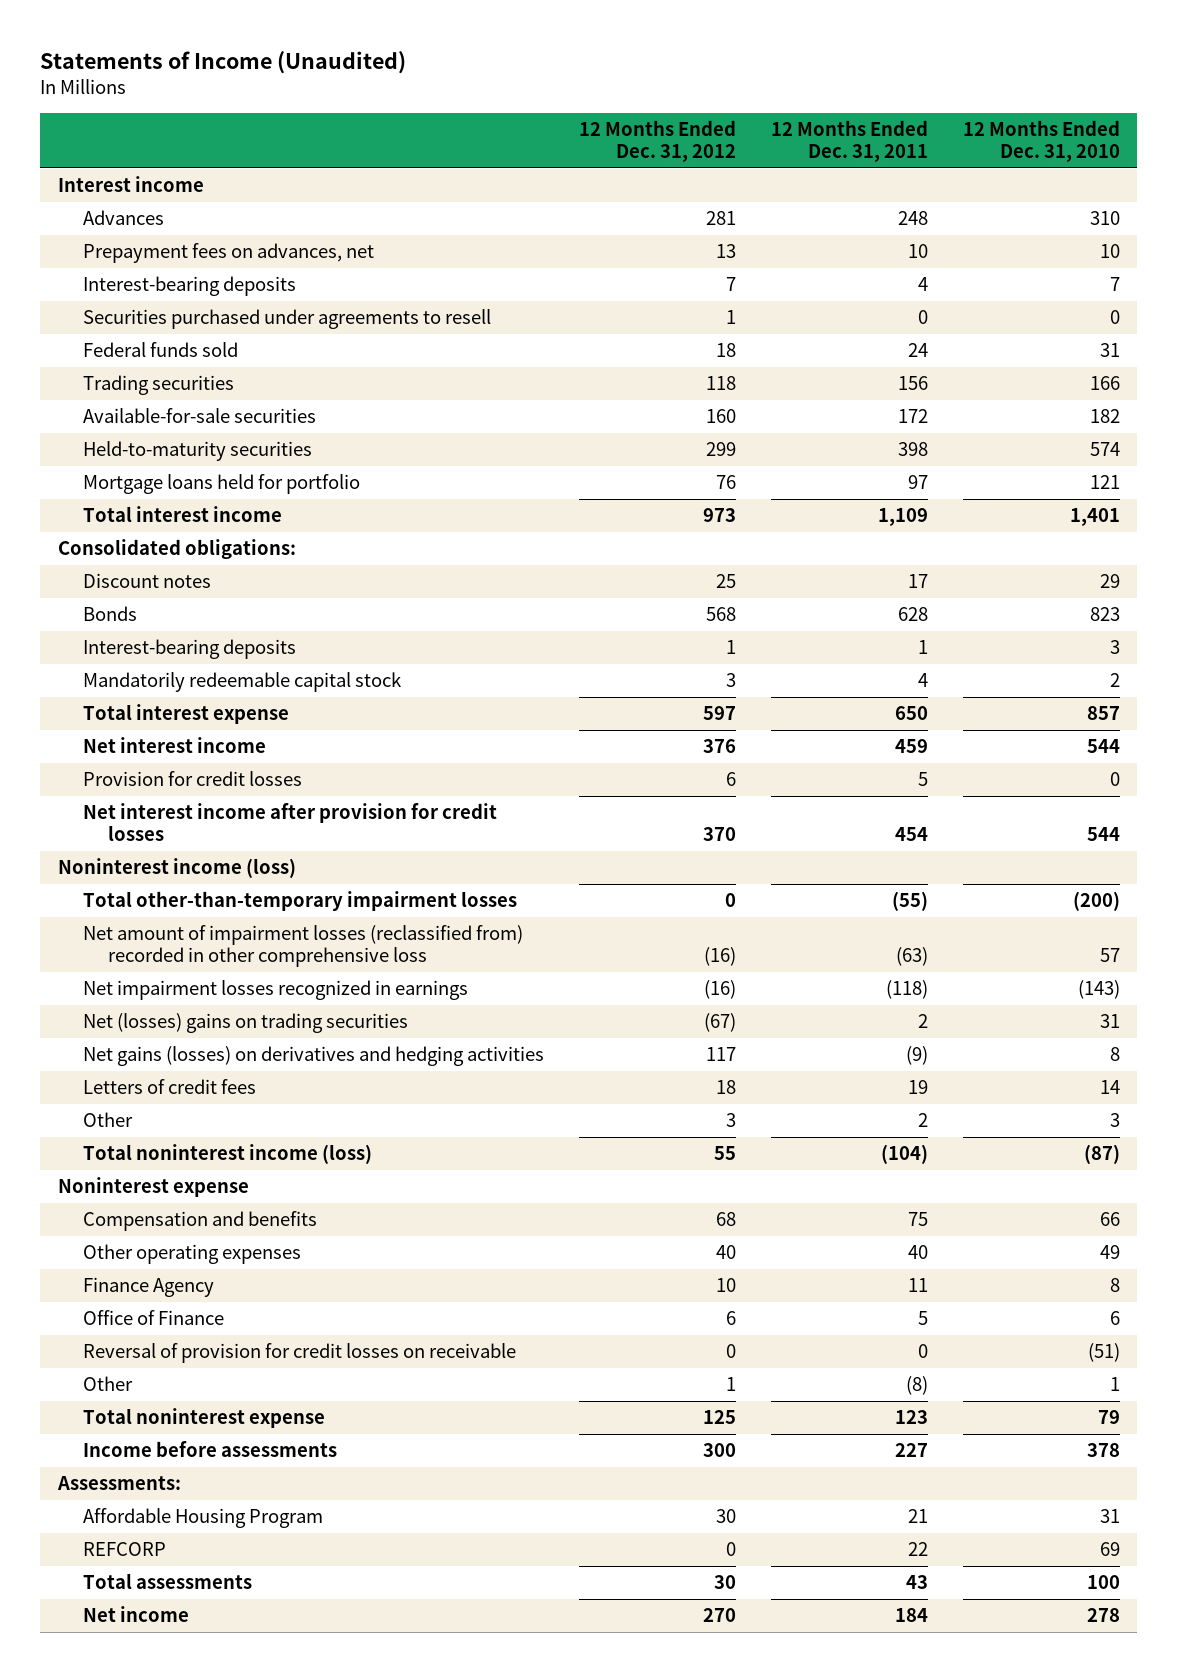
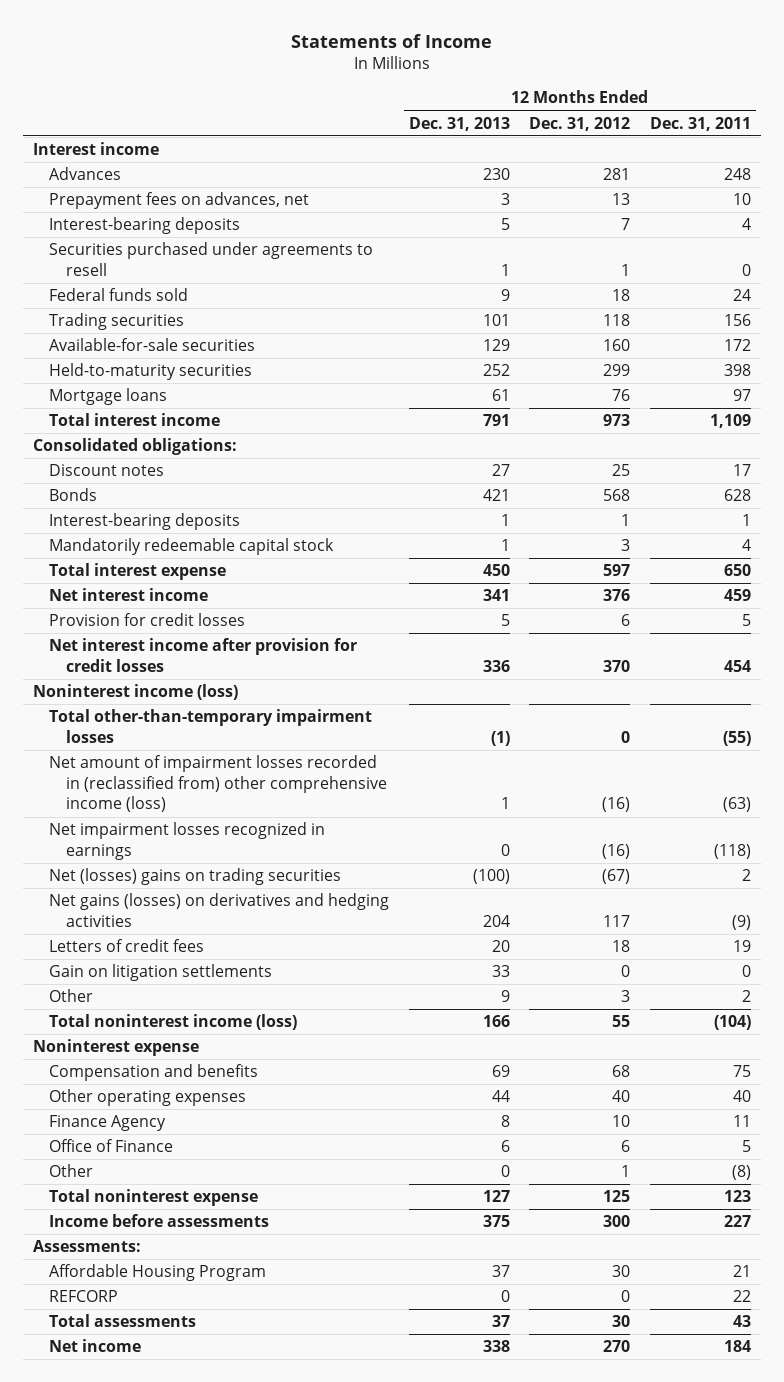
[40,51,407,75] Statements of Income (Unaudited) -> [290,33,492,48] Statements of Income
[962,120,1120,163] 12 Months Ended Dec. 31, 2010 -> none
none -> [408,116,510,131] Dec. 31, 2013
[83,474,361,495] Mortgage loans held for portfolio -> [49,388,168,406] Mortgage loans
[83,925,524,968] Net amount of impairment losses (reclassified from) recorded in other comprehensive loss -> [49,755,387,813] Net amount of impairment losses recorded in (reclassified from) other comprehensive income (loss)
none -> [49,964,273,982] Gain on litigation settlements
[83,1343,517,1364] Reversal of provision for credit losses on receivable -> none

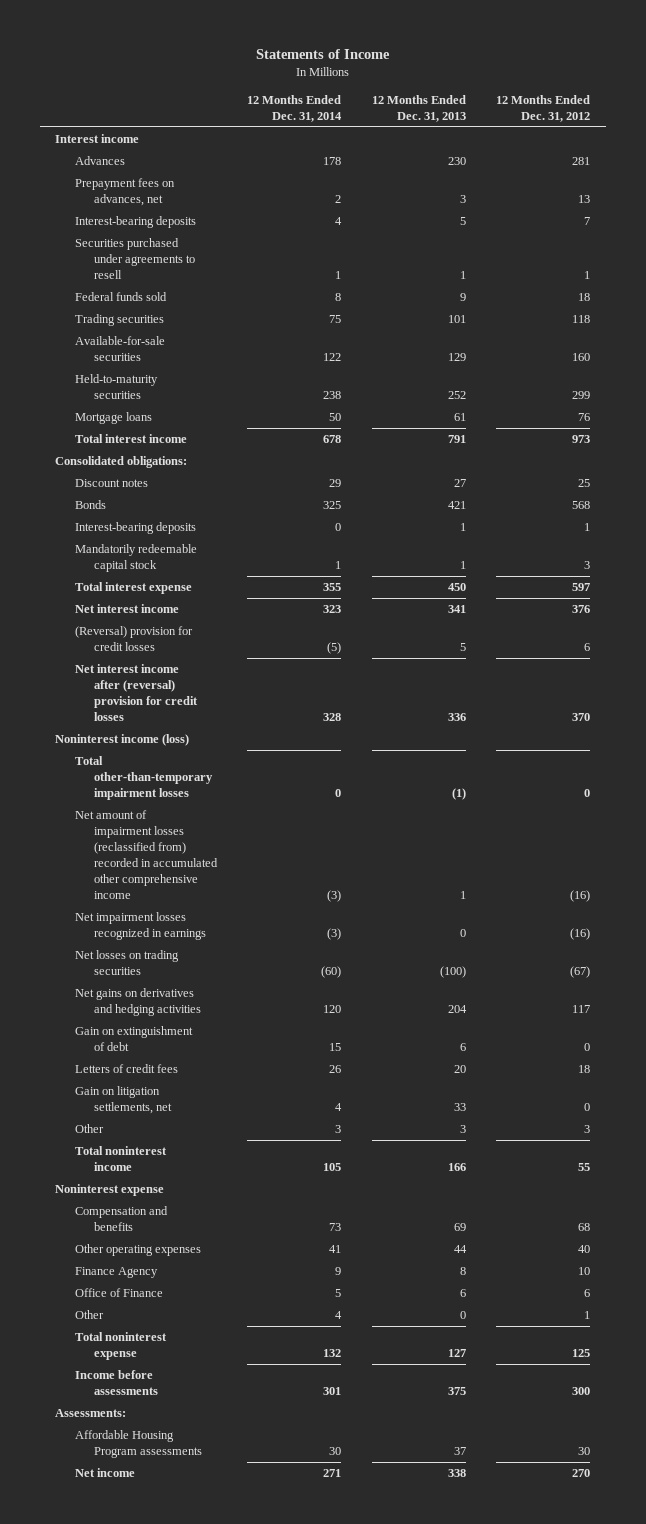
[650,116,752,131] Dec. 31, 2011 -> none
none -> [247,94,343,122] 12 Months Ended Dec. 31, 2014
[49,613,246,627] Provision for credit losses -> [74,626,193,652] (Reversal) provision for credit losses
[49,638,358,672] Net interest income after provision for credit losses -> [74,664,198,722] Net interest income after (reversal) provision for credit losses
[49,755,387,813] Net amount of impairment losses recorded in (reclassified from) other comprehensive income (loss) -> [74,810,218,900] Net amount of impairment losses (reclassified from) recorded in accumulated other comprehensive income
[49,868,342,886] Net (losses) gains on trading securities -> [74,950,179,976] Net losses on trading securities
[49,893,390,927] Net gains (losses) on derivatives and hedging activities -> [74,988,201,1017] Net gains on derivatives and hedging activities
none -> [74,1026,193,1052] Gain on extinguishment of debt
[49,964,273,982] Gain on litigation settlements -> [74,1086,172,1115] Gain on litigation settlements, net
[500,990,510,1003] 9 -> [459,1125,466,1134] 3
[49,1014,298,1031] Total noninterest income (loss) -> [74,1146,167,1172] Total noninterest income
[49,1290,119,1303] REFCORP -> none
[49,1314,197,1328] Total assessments -> none
[49,1264,267,1282] Affordable Housing Program -> [74,1430,202,1459] Affordable Housing Program assessments

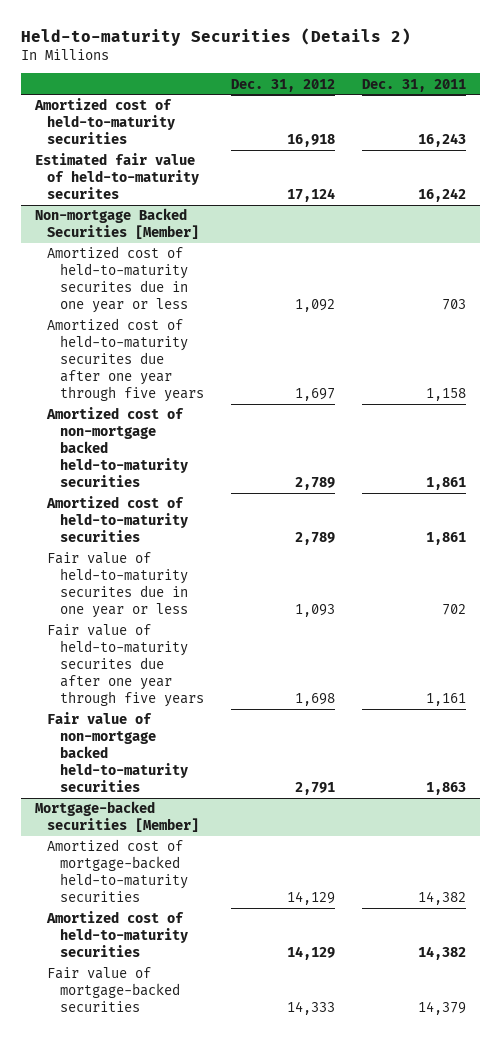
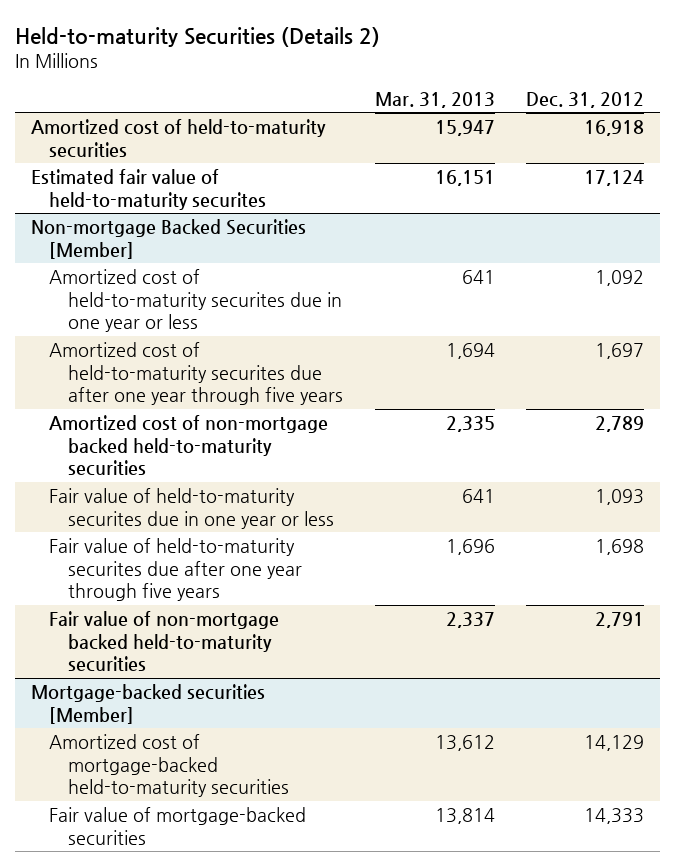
[362,78,467,92] Dec. 31, 2011 -> none
none -> [374,91,495,108] Mar. 31, 2013
[46,496,189,543] Amortized cost of held-to-maturity securities -> none
[46,911,189,958] Amortized cost of held-to-maturity securities -> none

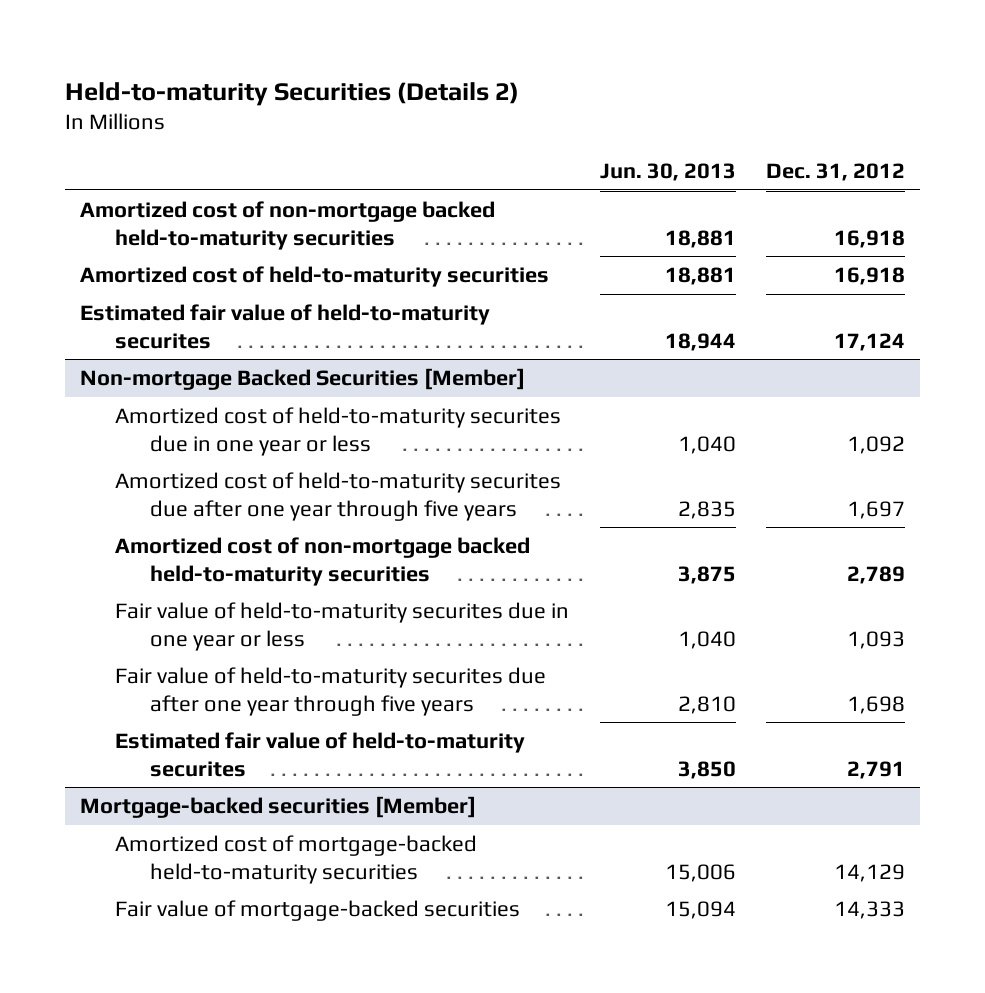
[374,91,495,108] Mar. 31, 2013 -> none
none -> [599,162,736,181] Jun. 30, 2013
none -> [80,201,496,250] Amortized cost of non-mortgage backed held-to-maturity securities
[49,611,280,673] Fair value of non-mortgage backed held-to-maturity securities -> [115,732,526,777] Estimated fair value of held-to-maturity securites

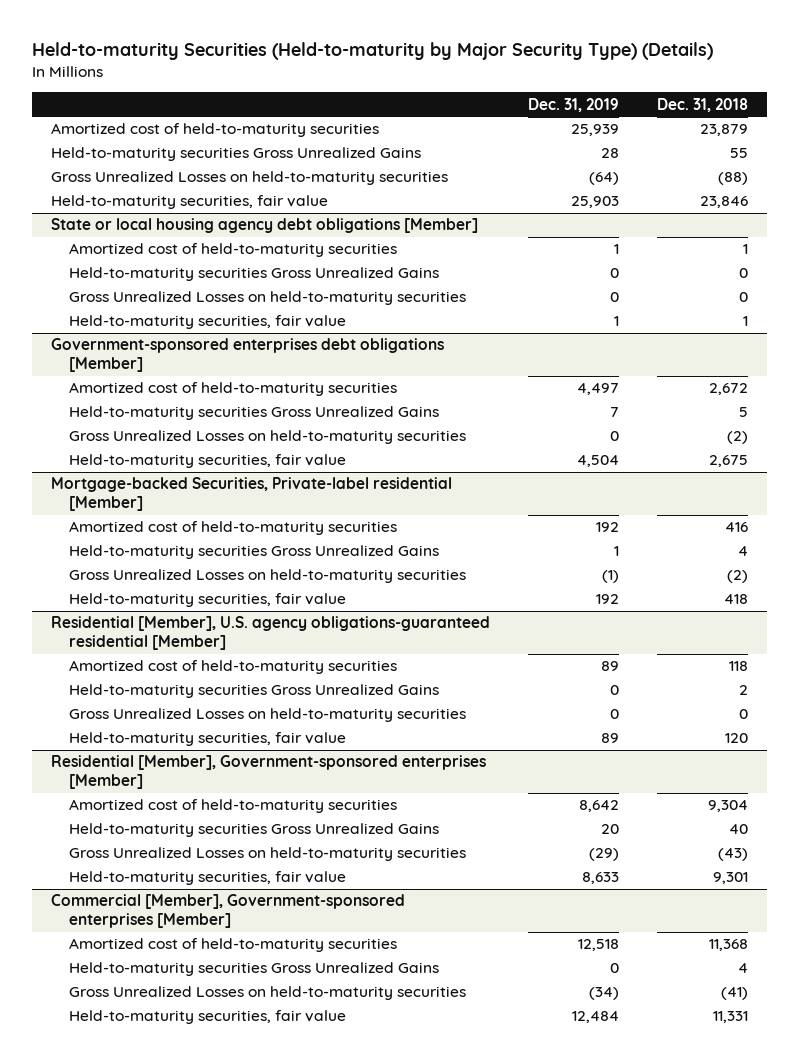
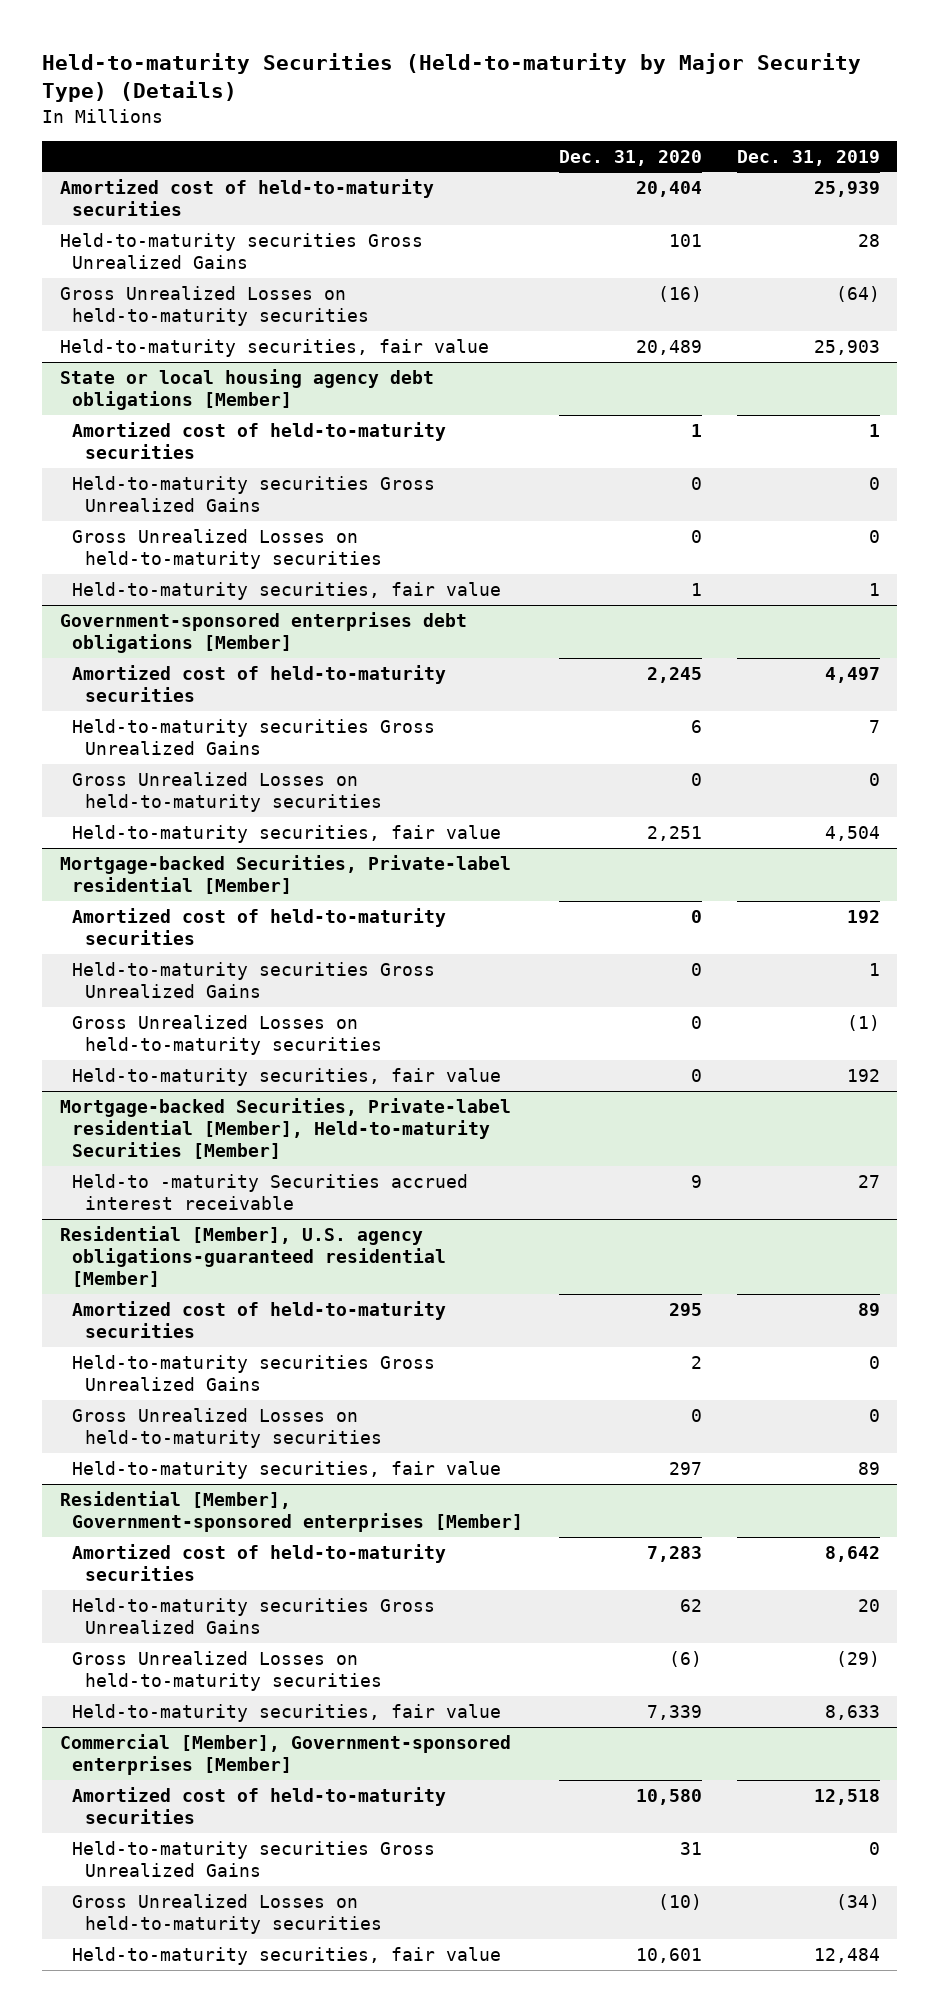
[657,97,749,112] Dec. 31, 2018 -> none
none -> [558,149,702,166] Dec. 31, 2020
none -> [59,1098,511,1160] Mortgage-backed Securities, Private-label residential [Member], Held-to-maturity Securities [Member]
none -> [72,1174,469,1211] Held-to -maturity Securities accrued interest receivable

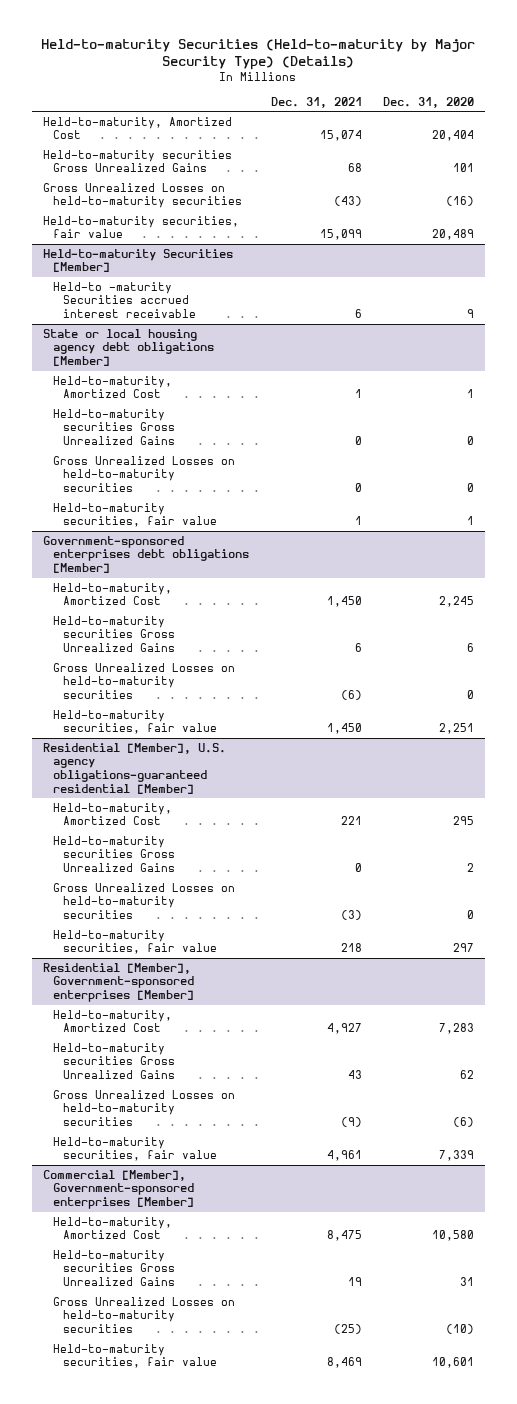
[736,149,880,166] Dec. 31, 2019 -> none
none -> [270,96,362,108] Dec. 31, 2021
[59,179,434,217] Amortized cost of held-to-maturity securities -> [42,116,232,140] Held-to-maturity, Amortized Cost
none -> [42,248,233,273] Held-to-maturity Securities [Member]
none -> [53,281,197,319] Held-to -maturity Securities accrued interest receivable
[72,422,447,460] Amortized cost of held-to-maturity securities -> [53,375,173,399] Held-to-maturity, Amortized Cost
[72,665,447,703] Amortized cost of held-to-maturity securities -> [53,582,173,606] Held-to-maturity, Amortized Cost
[59,855,511,895] Mortgage-backed Securities, Private-label residential [Member] -> none
[72,908,447,946] Amortized cost of held-to-maturity securities -> none
[72,962,436,999] Held-to-maturity securities Gross Unrealized Gains -> none
[72,1015,383,1056] Gross Unrealized Losses on held-to-maturity securities -> none
[72,1068,502,1087] Held-to-maturity securities, fair value -> none
[59,1098,511,1160] Mortgage-backed Securities, Private-label residential [Member], Held-to-maturity Securities [Member] -> none
[72,1174,469,1211] Held-to -maturity Securities accrued interest receivable -> none
[72,1301,447,1339] Amortized cost of held-to-maturity securities -> [53,802,173,826] Held-to-maturity, Amortized Cost
[72,1544,447,1582] Amortized cost of held-to-maturity securities -> [53,1009,173,1033] Held-to-maturity, Amortized Cost
[72,1787,447,1825] Amortized cost of held-to-maturity securities -> [53,1216,173,1240] Held-to-maturity, Amortized Cost

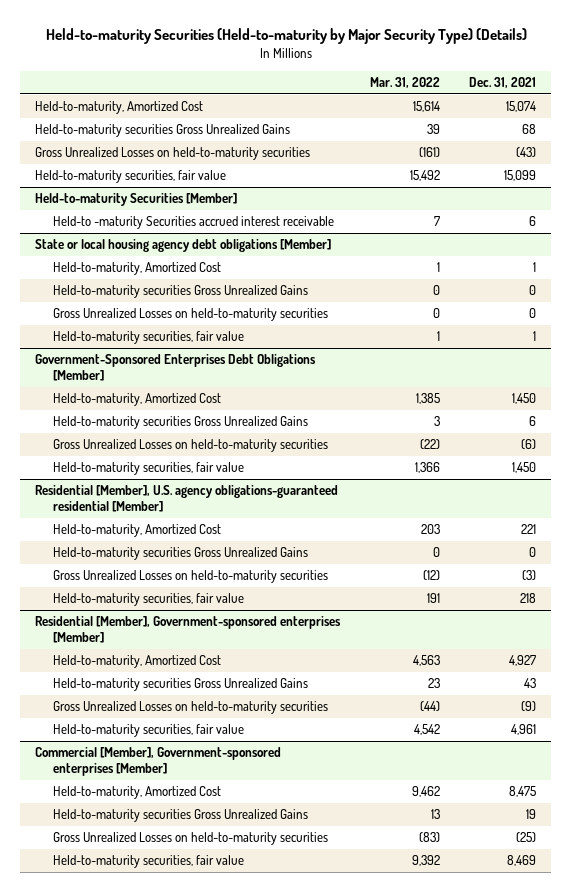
[383,96,475,108] Dec. 31, 2020 -> none
none -> [369,77,440,89] Mar. 31, 2022
[42,535,250,574] Government-sponsored enterprises debt obligations [Member] -> [34,354,316,381] Government-Sponsored Enterprises Debt Obligations [Member]

